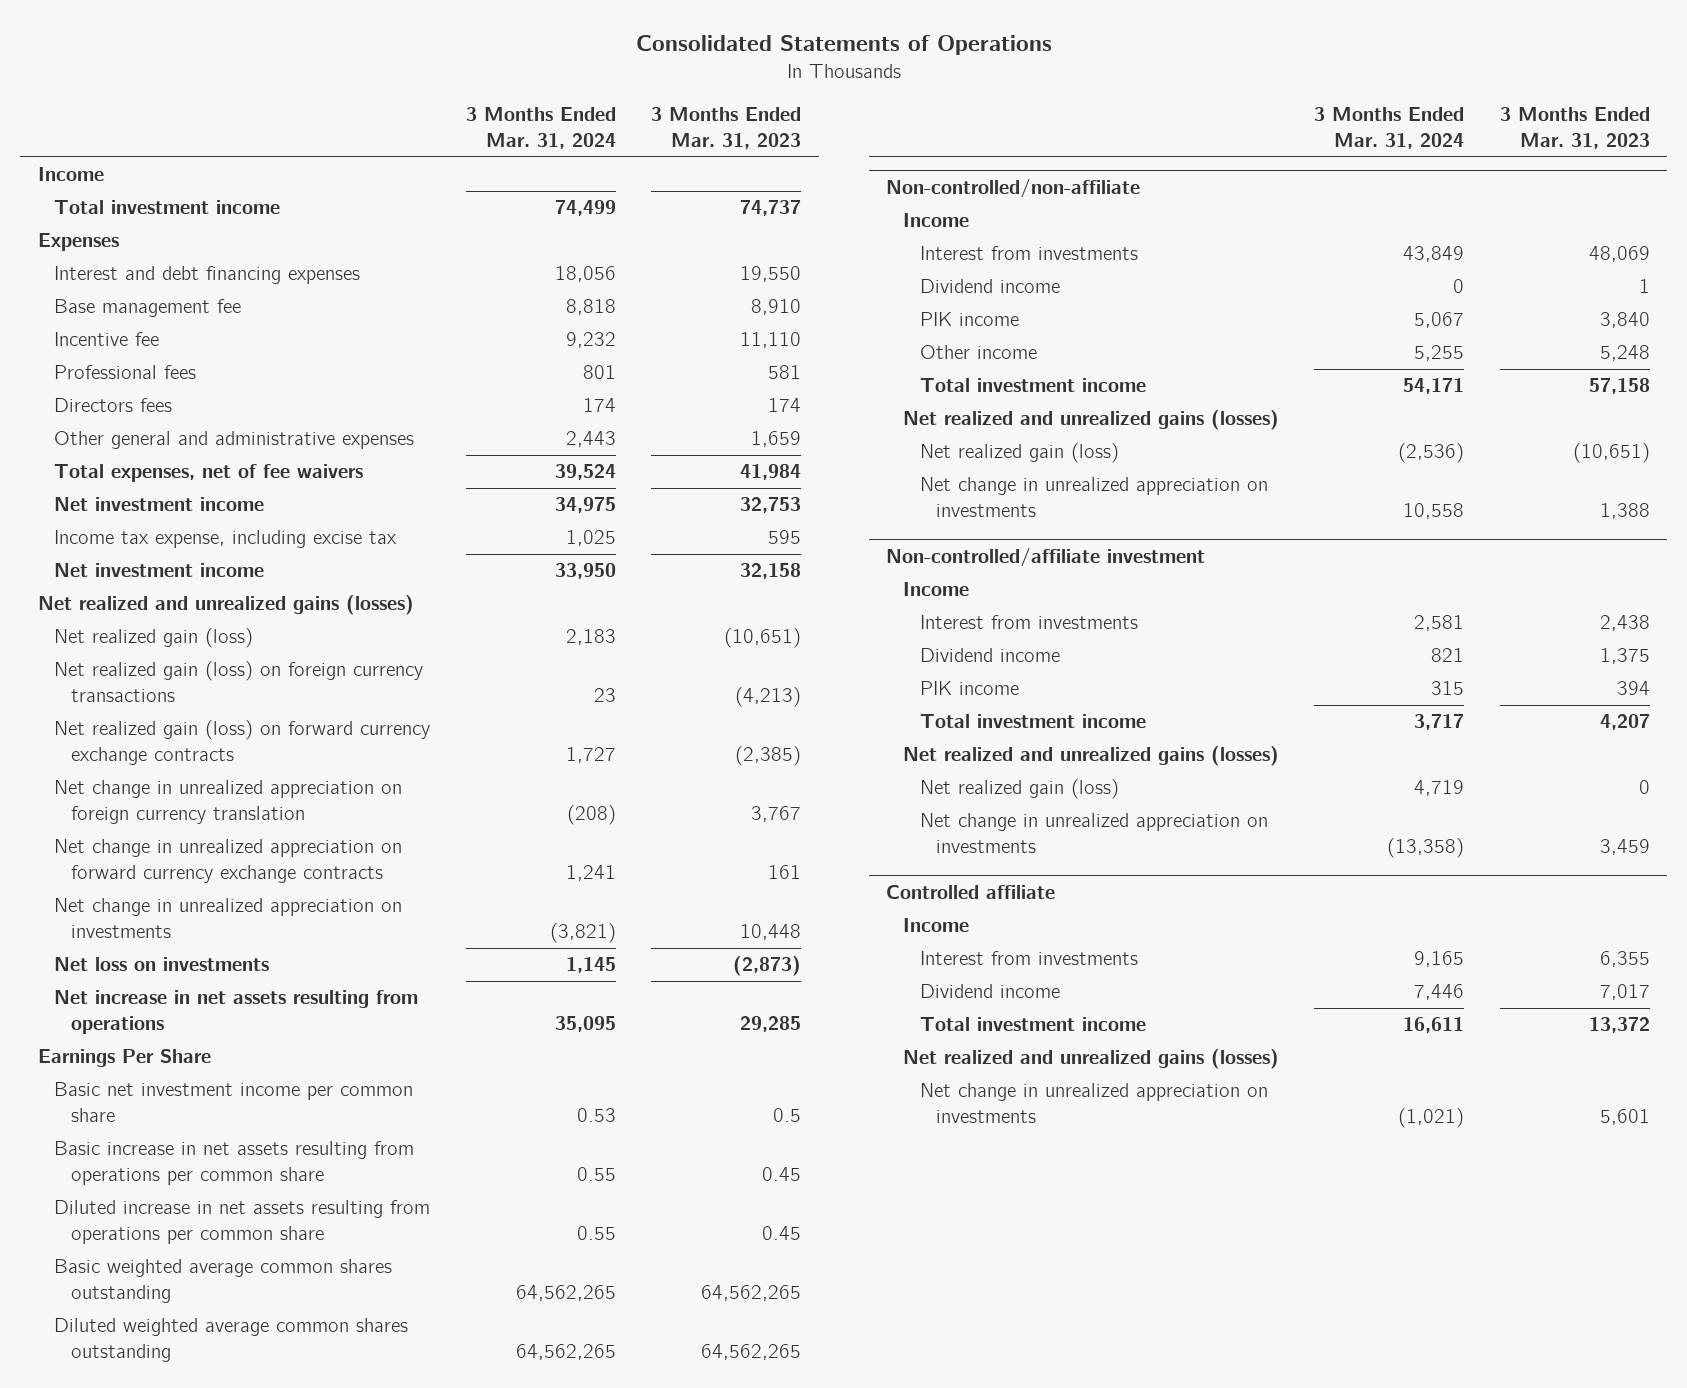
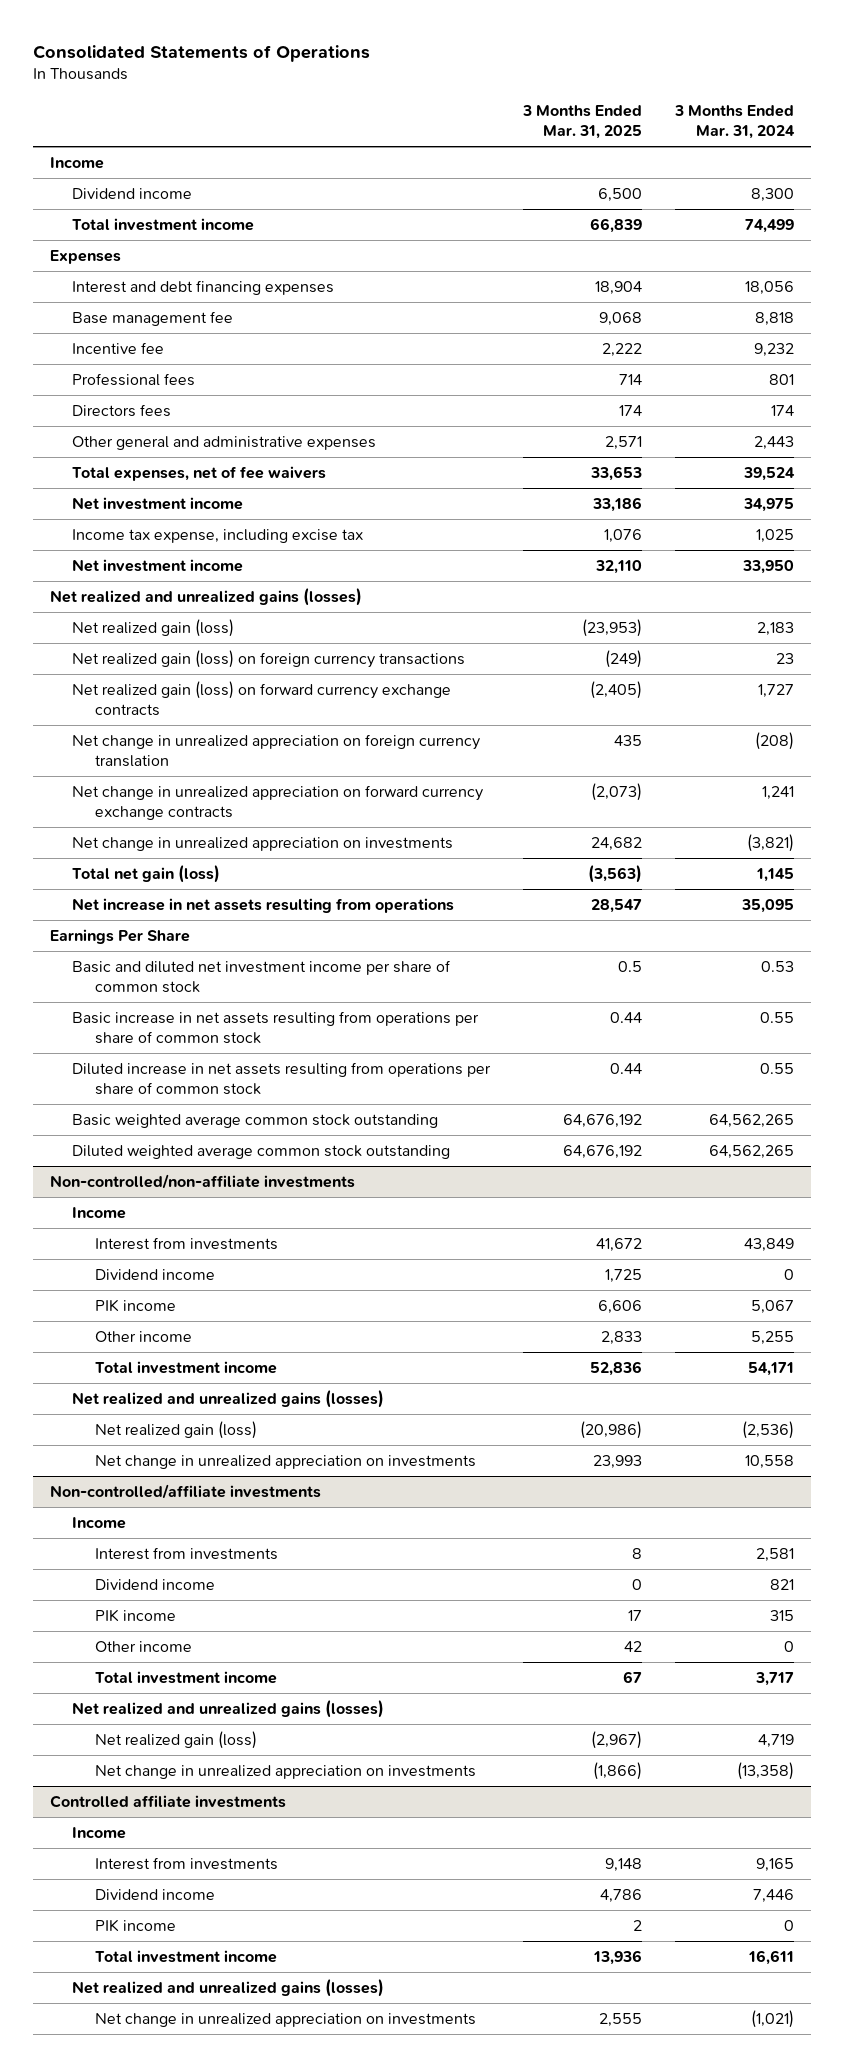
[651,107,802,150] 3 Months Ended Mar. 31, 2023 -> none
none -> [522,105,643,140] 3 Months Ended Mar. 31, 2025
none -> [72,188,193,200] Dividend income
[54,957,270,972] Net loss on investments -> [72,865,221,884] Total net gain (loss)
[54,1082,414,1123] Basic net investment income per common share -> [72,960,452,994] Basic and diluted net investment income per share of common stock
[54,1141,415,1186] Basic increase in net assets resulting from operations per common share -> [72,1011,480,1045] Basic increase in net assets resulting from operations per share of common stock
[54,1200,431,1245] Diluted increase in net assets resulting from operations per common share -> [72,1062,492,1096] Diluted increase in net assets resulting from operations per share of common stock
[54,1259,393,1304] Basic weighted average common shares outstanding -> [72,1114,439,1129] Basic weighted average common stock outstanding
[54,1318,409,1363] Diluted weighted average common shares outstanding -> [72,1145,451,1160] Diluted weighted average common stock outstanding
[886,179,1141,199] Non-controlled/non-affiliate -> [49,1174,355,1190] Non-controlled/non-affiliate investments
[886,548,1206,568] Non-controlled/affiliate investment -> [49,1484,321,1500] Non-controlled/affiliate investments
none -> [94,1641,192,1653] Other income
[886,885,1056,900] Controlled affiliate -> [49,1795,286,1809] Controlled affiliate investments
none -> [94,1919,176,1933] PIK income

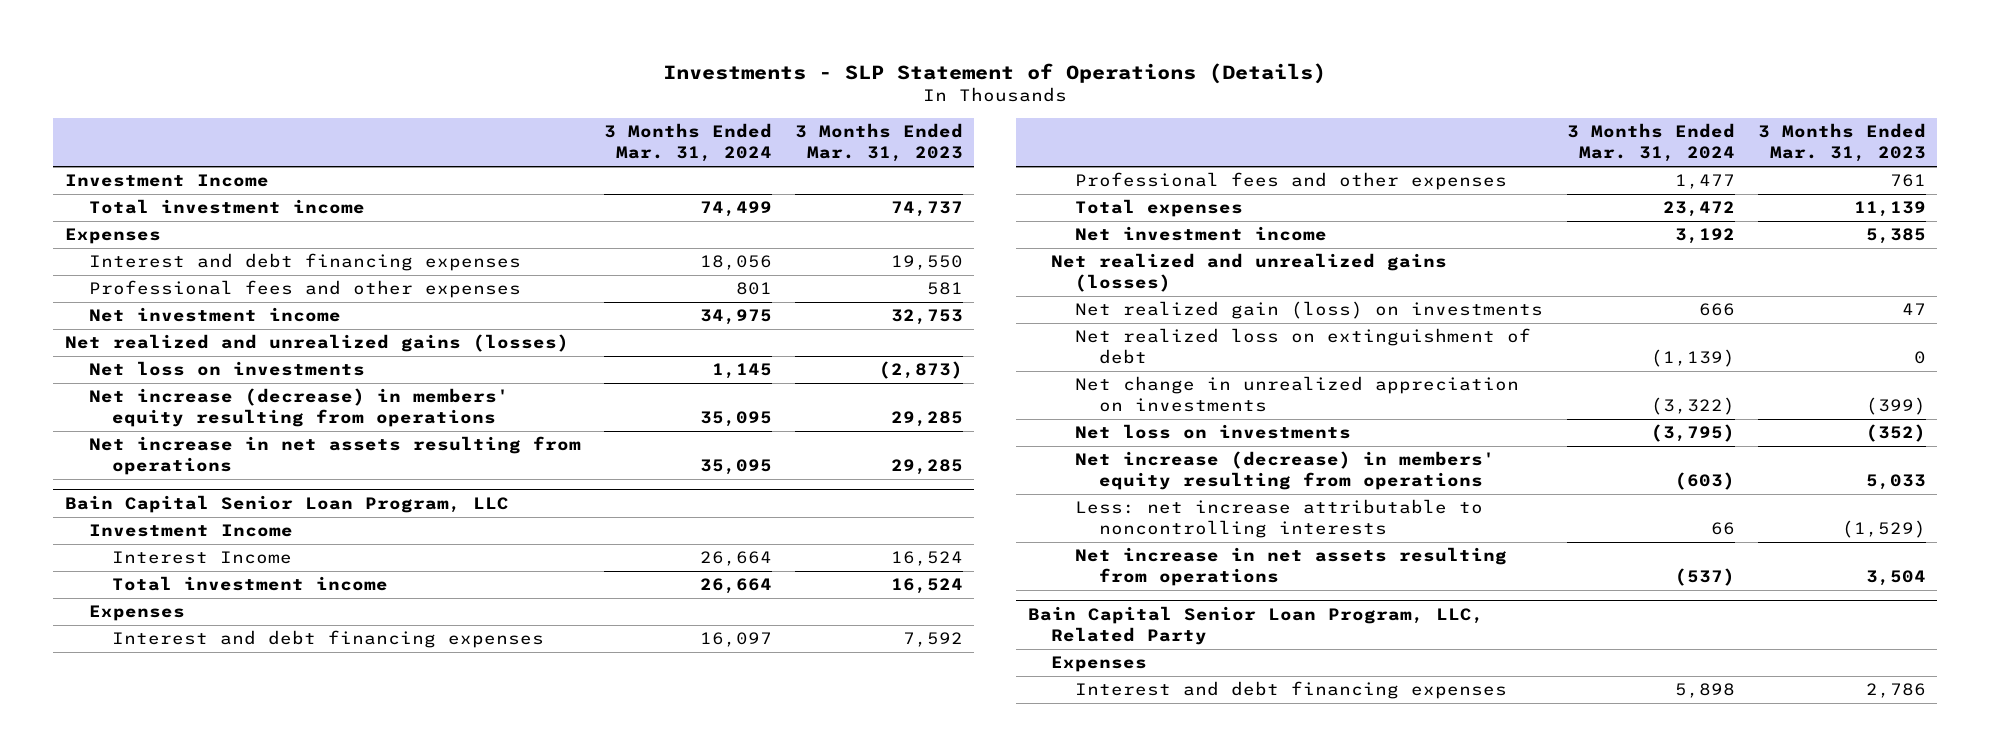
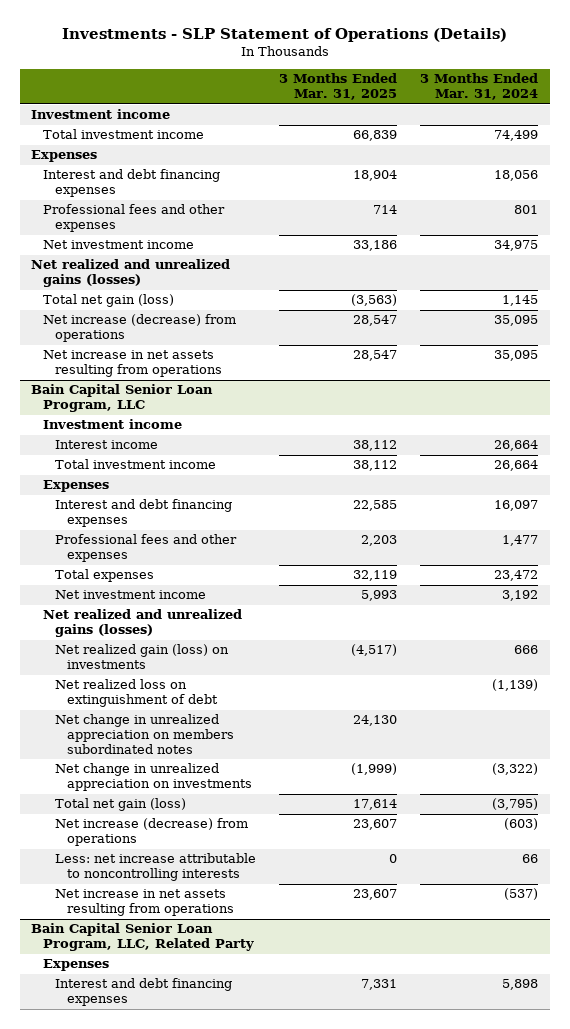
[794,123,963,163] 3 Months Ended Mar. 31, 2023 -> none
none -> [279,73,398,101] 3 Months Ended Mar. 31, 2025
[64,174,269,188] Investment Income -> [31,109,171,120] Investment income
[88,361,365,377] Net loss on investments -> [43,294,175,308] Total net gain (loss)
[88,388,509,428] Net increase (decrease) in members' equity resulting from operations -> [43,314,237,343] Net increase (decrease) from operations
[88,524,293,538] Investment Income -> [43,419,183,430] Investment income
[112,551,293,565] Interest Income -> [55,440,159,450] Interest income
none -> [55,714,234,755] Net change in unrealized appreciation on members subordinated notes
[1075,424,1352,440] Net loss on investments -> [55,798,187,812] Total net gain (loss)
[1075,451,1496,491] Net increase (decrease) in members' equity resulting from operations -> [55,818,249,847] Net increase (decrease) from operations

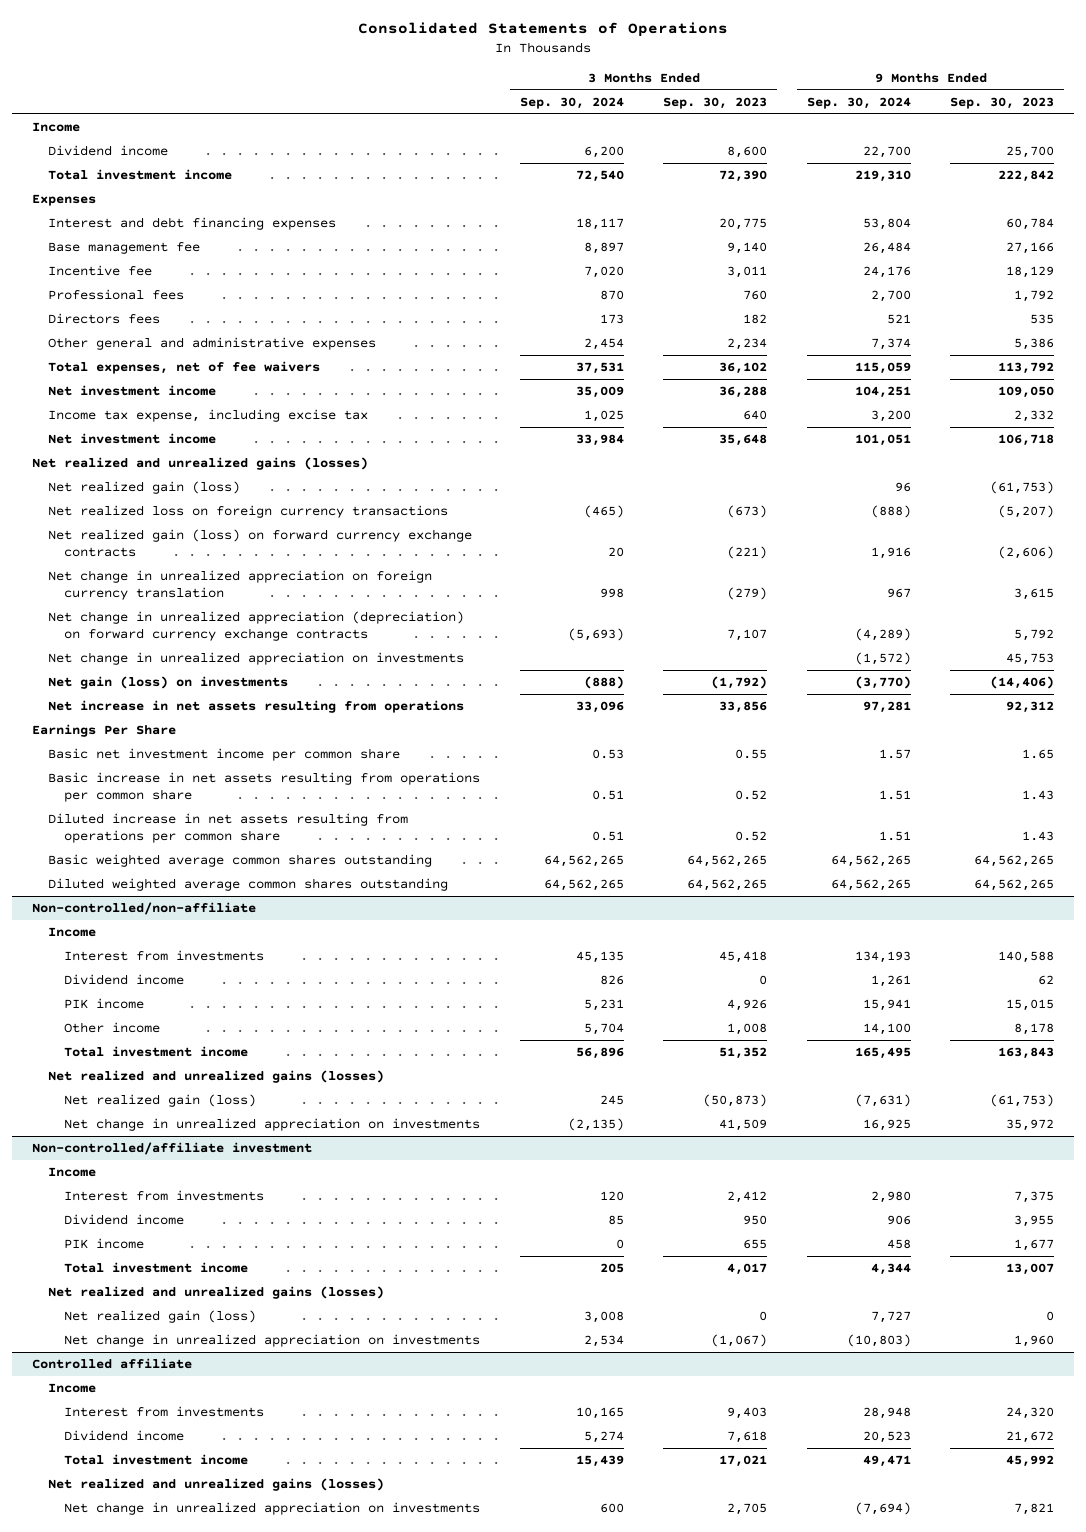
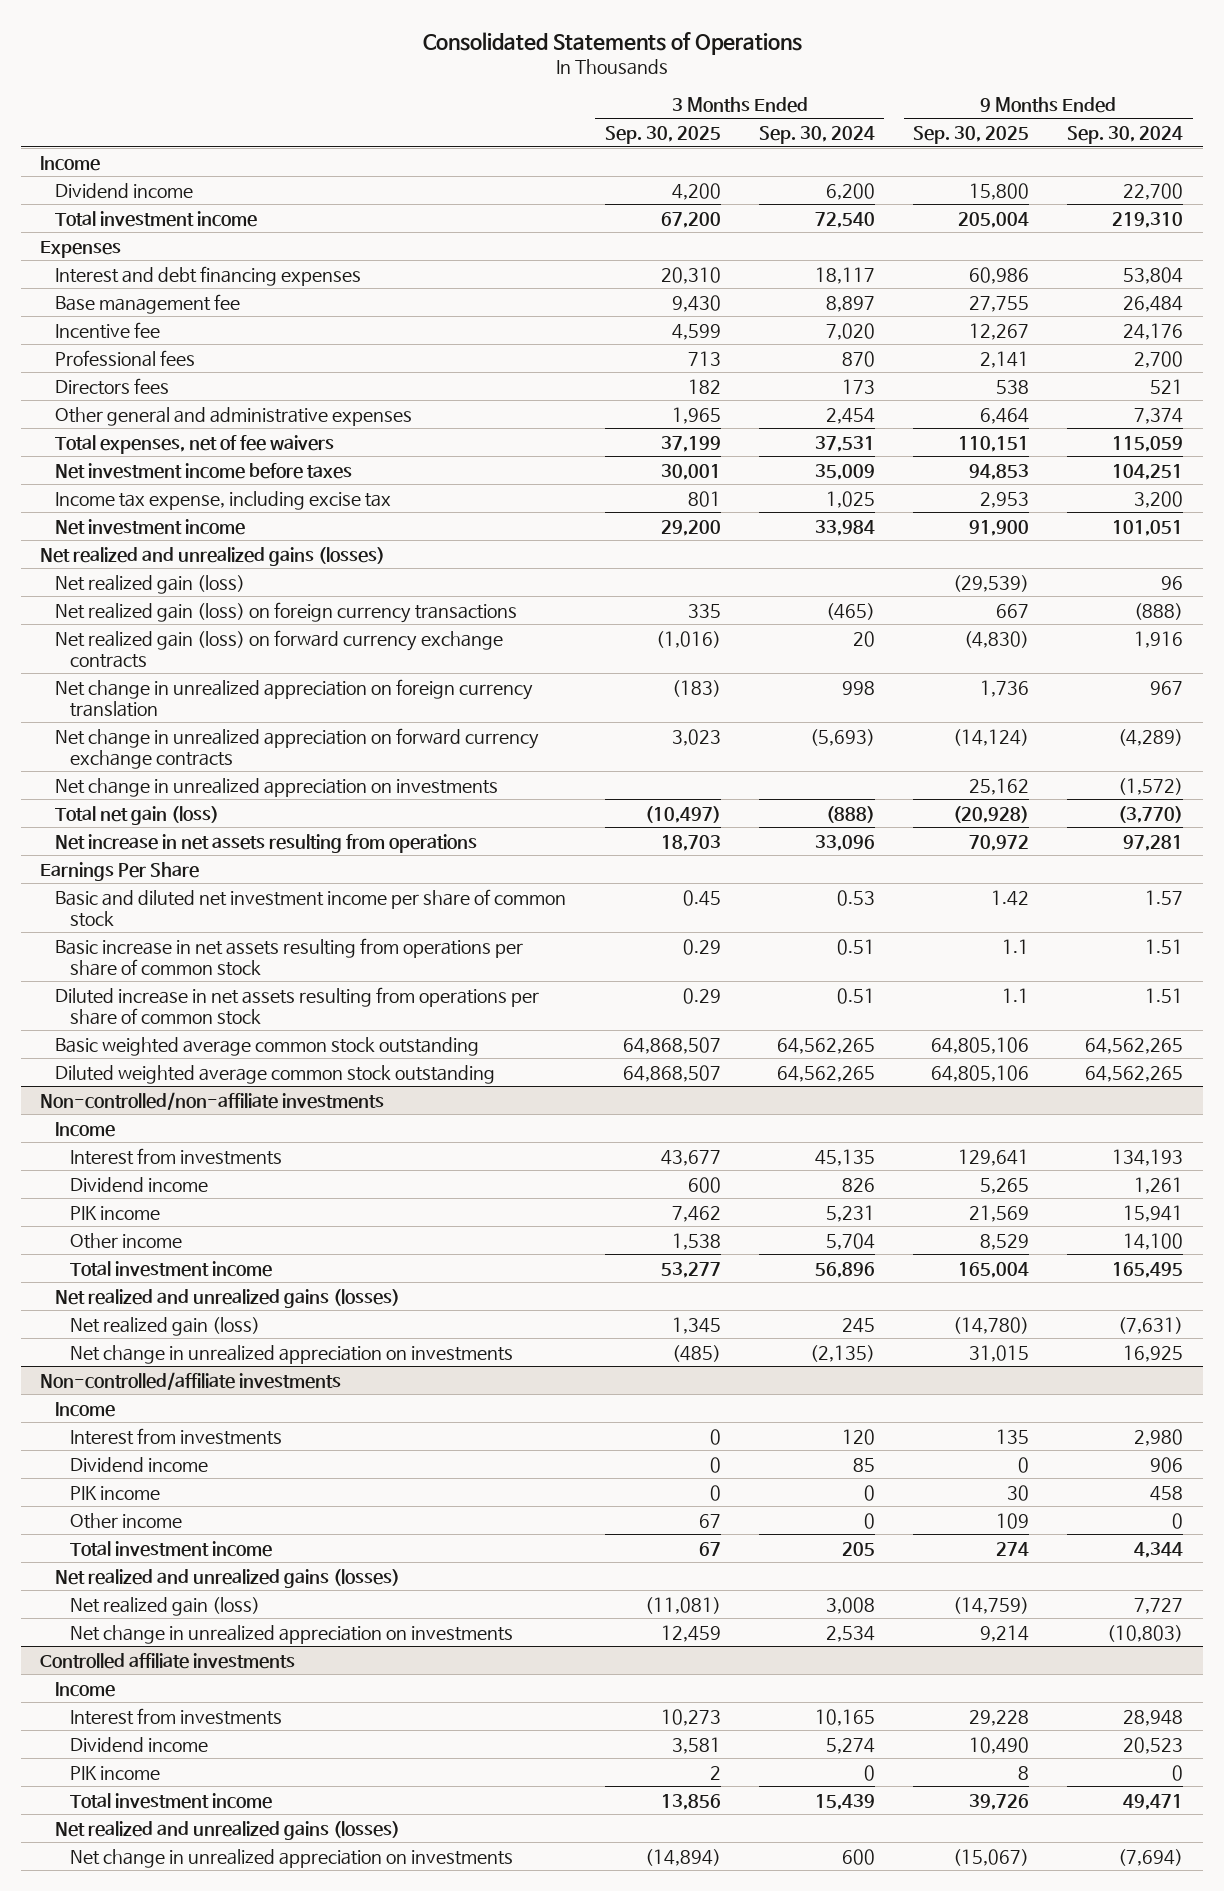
[663,96,768,109] Sep. 30, 2023 -> none
[950,96,1055,109] Sep. 30, 2023 -> none
none -> [604,126,721,145] Sep. 30, 2025
none -> [913,126,1030,145] Sep. 30, 2025
[47,385,216,397] Net investment income -> [55,462,353,479] Net investment income before taxes
[47,505,448,519] Net realized loss on foreign currency transactions -> [55,601,518,623] Net realized gain (loss) on foreign currency transactions
[47,611,464,641] Net change in unrealized appreciation (depreciation) on forward currency exchange contracts -> [55,727,540,769] Net change in unrealized appreciation on forward currency exchange contracts
[47,676,288,690] Net gain (loss) on investments -> [55,805,220,825] Total net gain (loss)
[47,748,400,762] Basic net investment income per common share -> [55,888,567,927] Basic and diluted net investment income per share of common stock
[47,772,480,802] Basic increase in net assets resulting from operations per common share -> [55,937,524,976] Basic increase in net assets resulting from operations per share of common stock
[47,813,408,843] Diluted increase in net assets resulting from operations per common share -> [55,986,540,1025] Diluted increase in net assets resulting from operations per share of common stock
[47,854,432,868] Basic weighted average common shares outstanding -> [55,1036,480,1056] Basic weighted average common stock outstanding
[47,878,448,892] Diluted weighted average common shares outstanding -> [55,1064,496,1084] Diluted weighted average common stock outstanding
[31,902,256,916] Non-controlled/non-affiliate -> [40,1091,385,1110] Non-controlled/non-affiliate investments
[31,1142,312,1156] Non-controlled/affiliate investment -> [40,1371,342,1390] Non-controlled/affiliate investments
none -> [70,1512,183,1529] Other income
[31,1358,192,1370] Controlled affiliate -> [40,1652,296,1669] Controlled affiliate investments
none -> [70,1765,161,1780] PIK income

